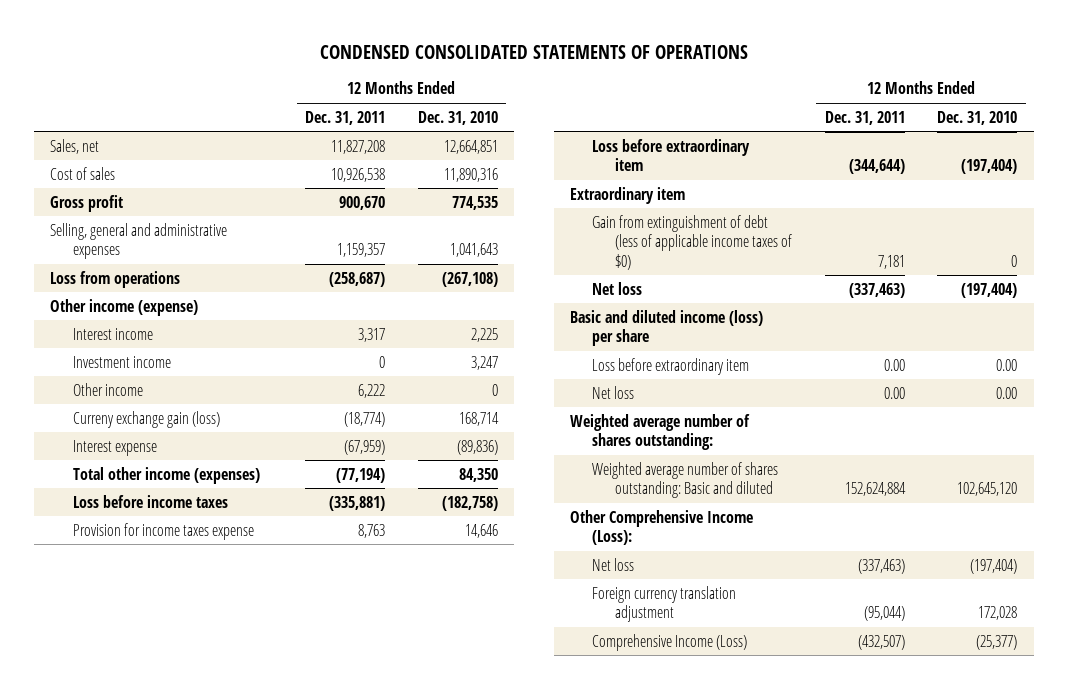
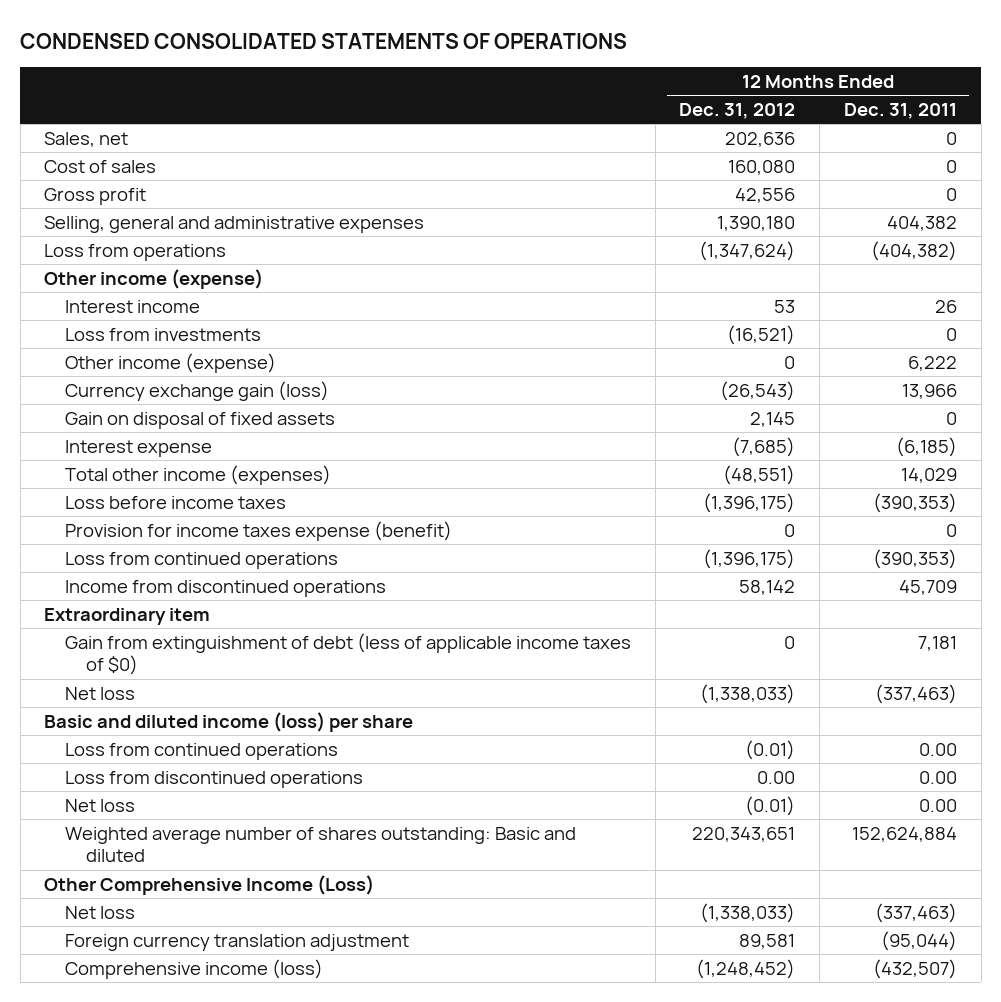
[417,110,498,125] Dec. 31, 2010 -> none
none -> [679,102,796,119] Dec. 31, 2012
[330,139,385,154] 11,827,208 -> [945,131,957,145] 0
[330,167,385,182] 10,926,538 -> [945,159,957,173] 0
[338,195,385,210] 900,670 -> [945,187,957,201] 0
[336,243,385,258] 1,159,357 -> [886,215,957,231] 404,382
[328,271,385,287] (258,687) -> [870,240,957,261] (404,382)
[72,355,171,368] Investment income -> none
[592,138,751,172] Loss before extraordinary item -> none
[357,327,385,342] 3,317 -> [934,299,957,313] 26
none -> [65,327,262,341] Loss from investments
[72,382,143,396] Other income -> [65,352,277,373] Other income (expense)
[72,410,220,428] Curreny exchange gain (loss) -> [65,380,330,401] Currency exchange gain (loss)
[343,411,385,427] (18,774) -> [901,383,957,399] 13,966
none -> [65,411,336,429] Gain on disposal of fixed assets
[343,439,385,455] (67,959) -> [895,436,957,457] (6,185)
[335,467,385,483] (77,194) -> [900,467,957,483] 14,029
[328,495,385,511] (335,881) -> [872,492,957,513] (390,353)
[72,522,254,540] Provision for income taxes expense -> [65,520,453,541] Provision for income taxes expense (benefit)
[357,523,385,538] 8,763 -> [945,523,957,537] 0
none -> [65,551,339,569] Loss from continued operations
none -> [65,579,387,597] Income from discontinued operations
[592,357,750,375] Loss before extraordinary item -> none
none -> [65,742,339,760] Loss from continued operations
none -> [65,770,364,788] Loss from discontinued operations
[570,413,751,451] Weighted average number of shares outstanding: -> none
[570,509,754,546] Other Comprehensive Income (Loss): -> [44,874,375,895] Other Comprehensive Income (Loss)
[592,633,748,651] Comprehensive Income (Loss) -> [65,958,324,979] Comprehensive income (loss)

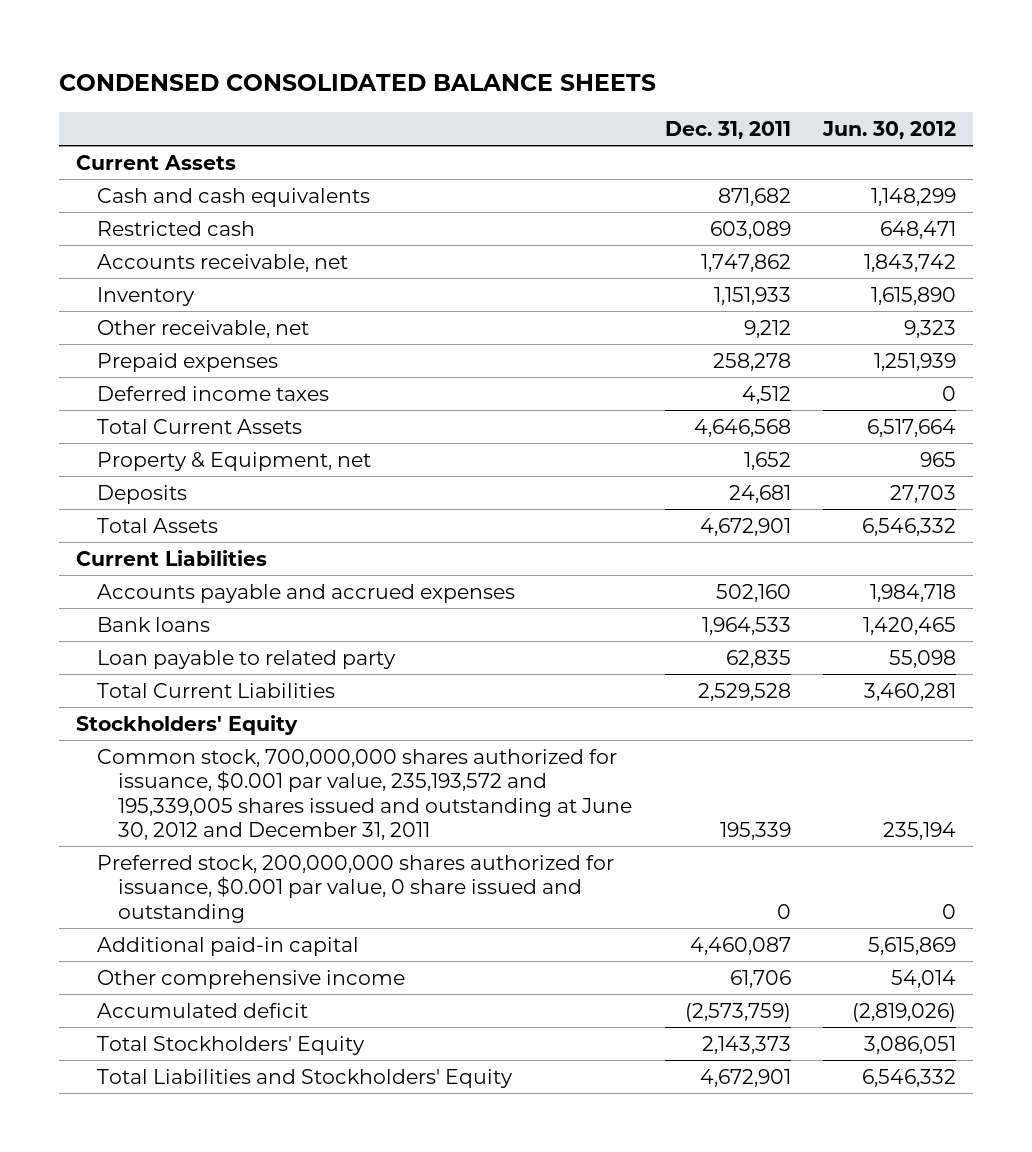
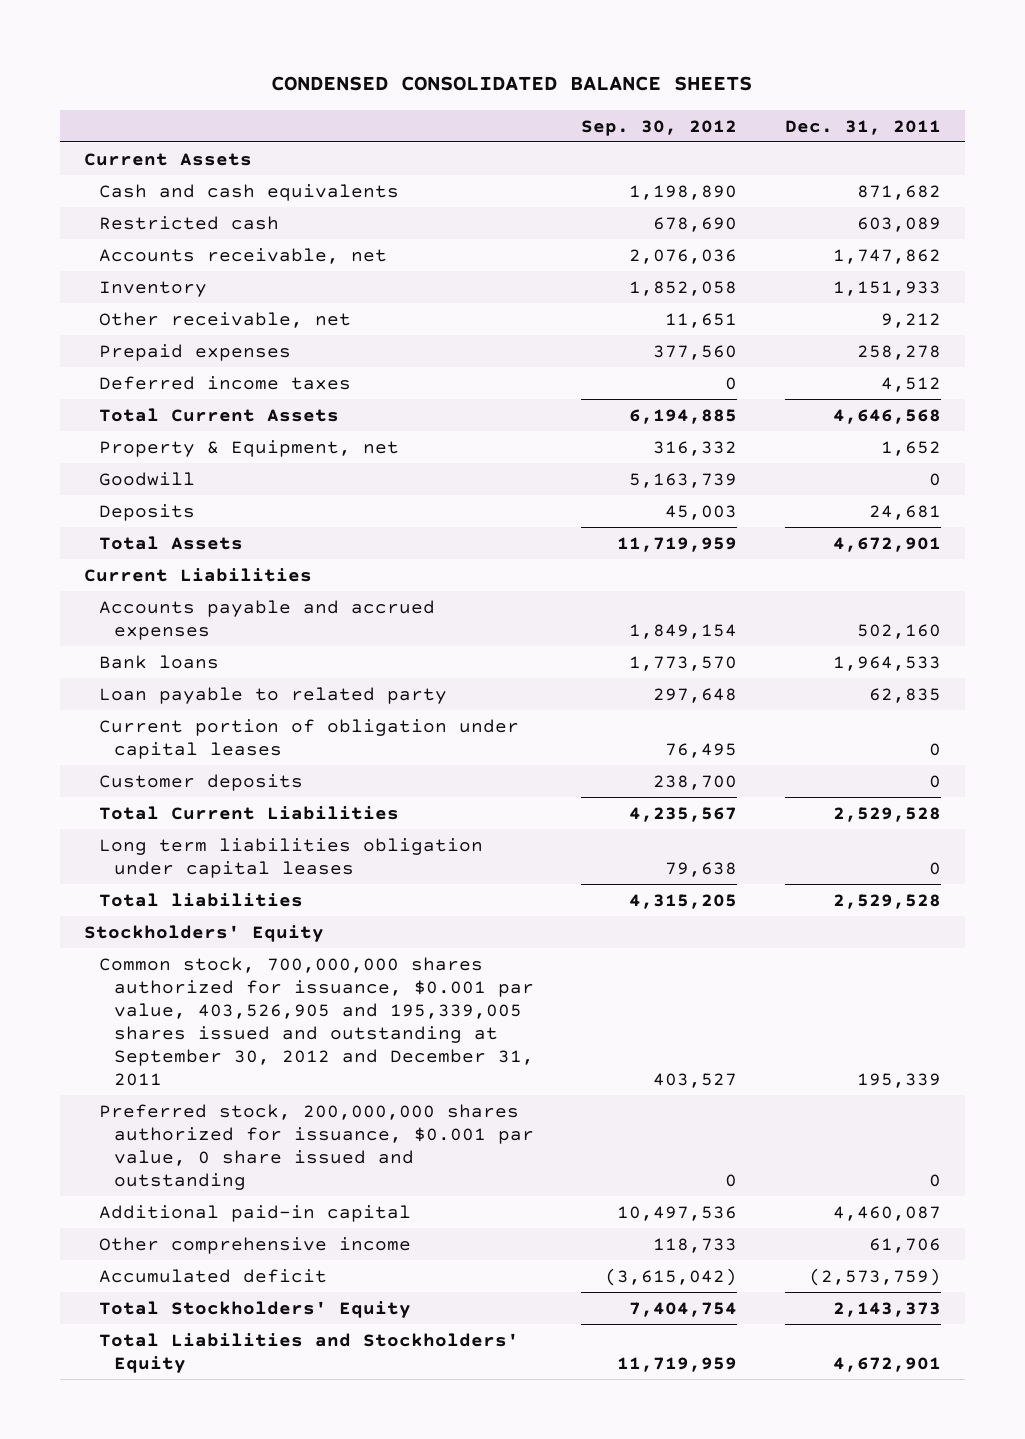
[822,120,957,139] Jun. 30, 2012 -> none
none -> [581,119,738,136] Sep. 30, 2012
none -> [98,471,195,486] Goodwill
none -> [98,718,519,759] Current portion of obligation under capital leases
none -> [98,773,303,791] Customer deposits
none -> [98,837,483,878] Long term liabilities obligation under capital leases
none -> [98,892,303,907] Total liabilities
[96,748,632,840] Common stock, 700,000,000 shares authorized for issuance, $0.001 par value, 235,193,572 and 195,339,005 shares issued and outstanding at June 30, 2012 and December 31, 2011 -> [98,956,534,1086] Common stock, 700,000,000 shares authorized for issuance, $0.001 par value, 403,526,905 and 195,339,005 shares issued and outstanding at September 30, 2012 and December 31, 2011

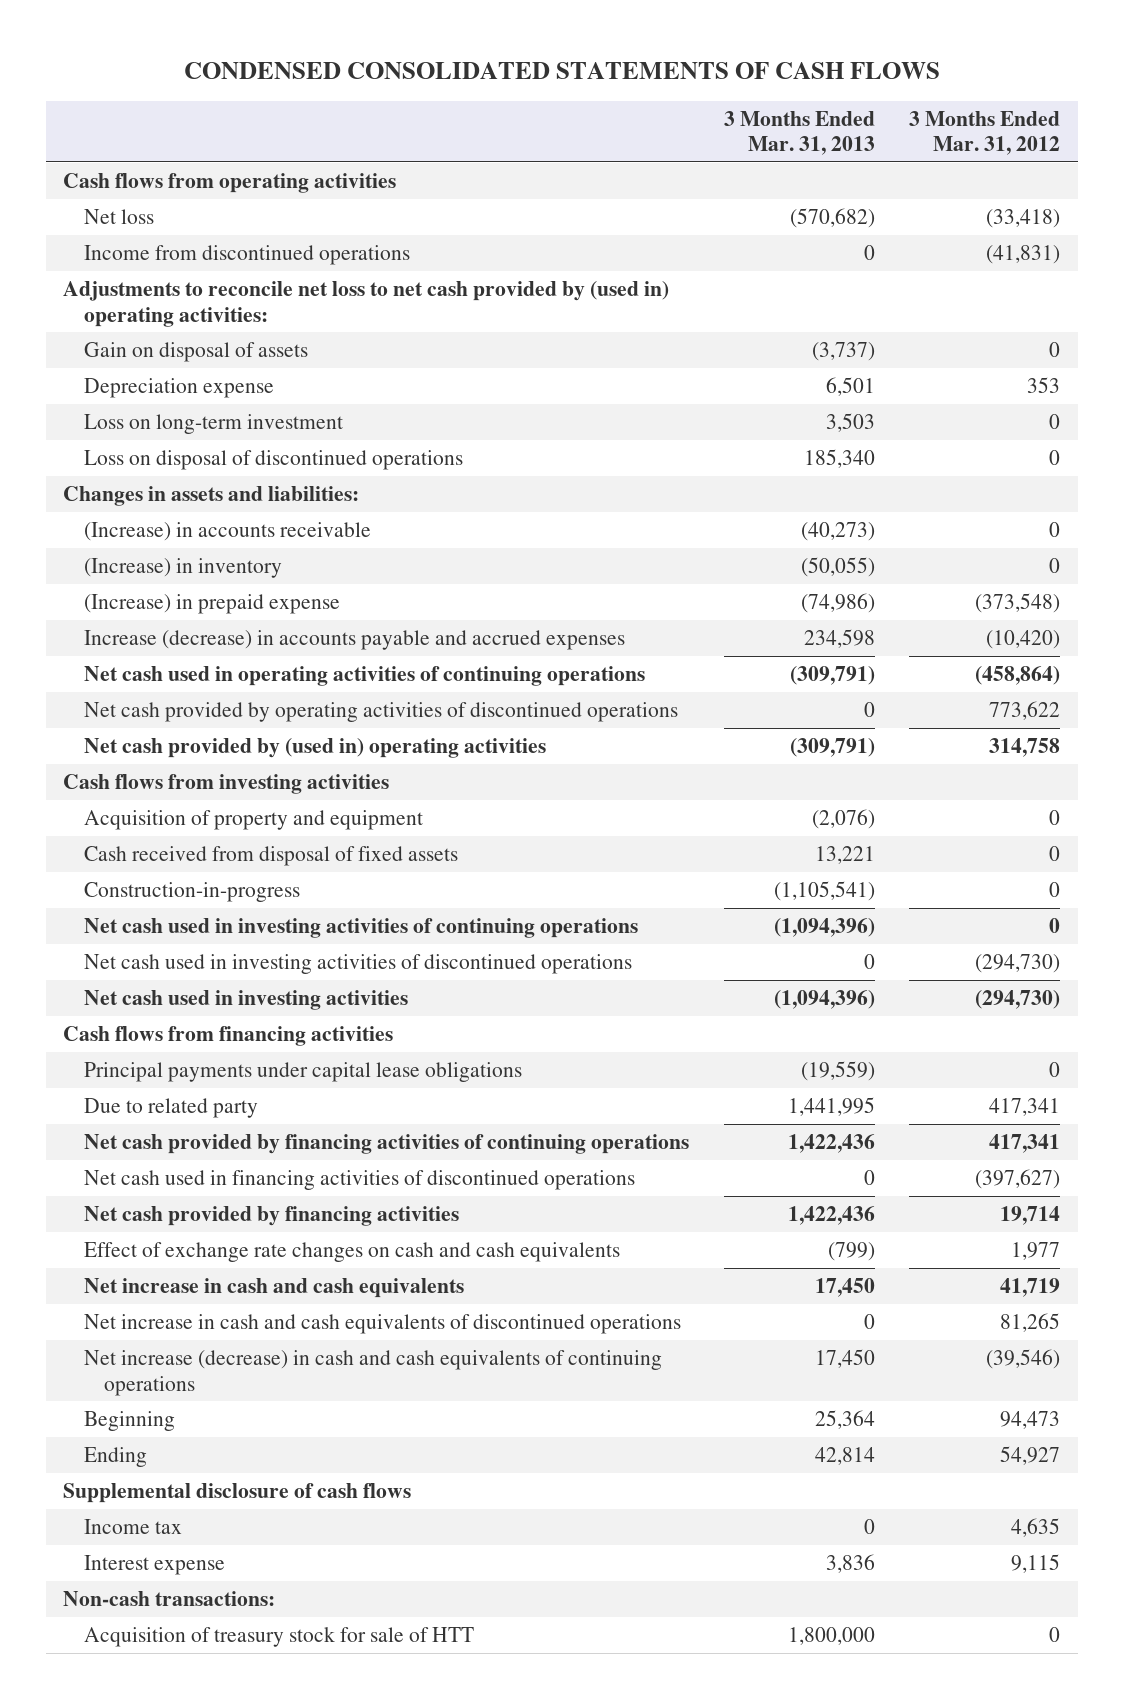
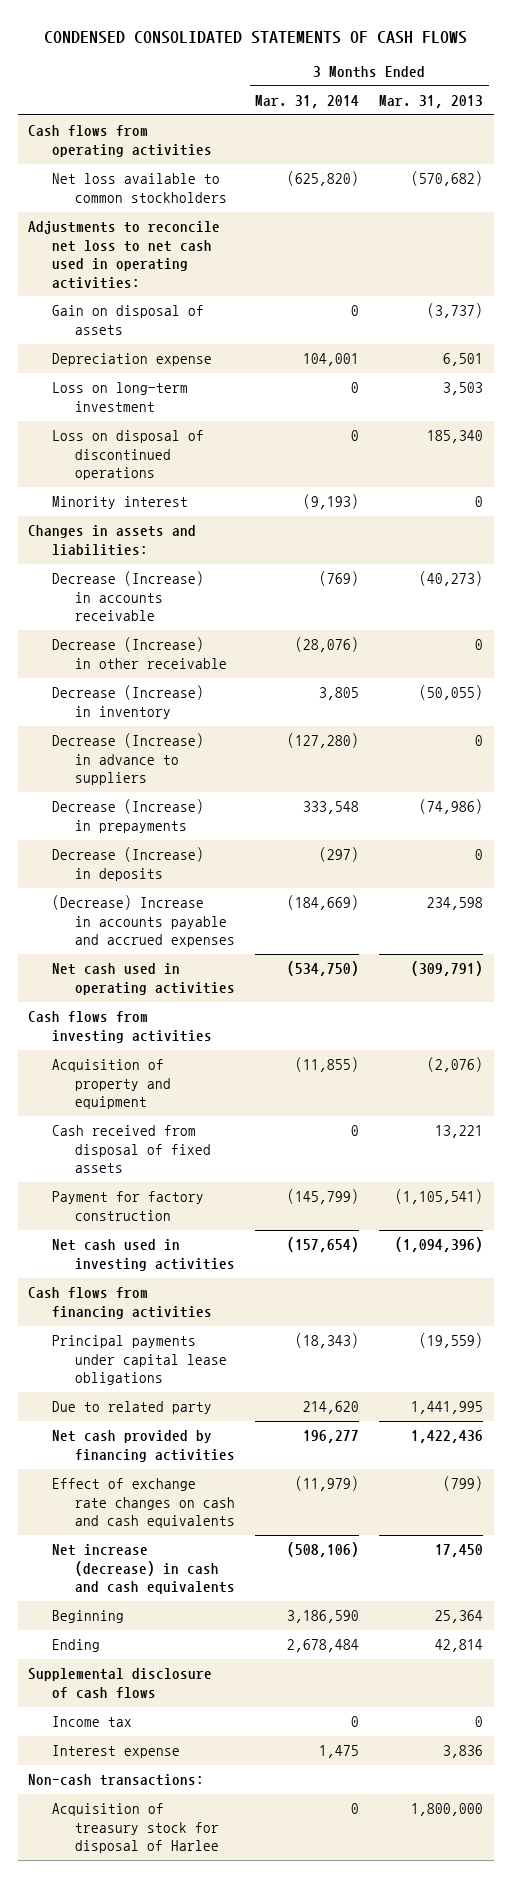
[909,110,1061,156] 3 Months Ended Mar. 31, 2012 -> none
none -> [255,95,360,109] Mar. 31, 2014
[83,244,410,265] Income from discontinued operations -> none
[83,208,154,224] Net loss -> [51,173,228,203] Net loss available to common stockholders
[63,280,670,327] Adjustments to reconcile net loss to net cash provided by (used in) operating activities: -> [28,221,221,289] Adjustments to reconcile net loss to net cash used in operating activities:
none -> [51,496,188,510] Minority interest
[83,665,645,686] Net cash used in operating activities of continuing operations -> none
[83,701,678,722] Net cash provided by operating activities of discontinued operations -> none
[83,521,371,541] (Increase) in accounts receivable -> [51,571,204,622] Decrease (Increase) in accounts receivable
none -> [51,637,228,669] Decrease (Increase) in other receivable
[83,557,282,578] (Increase) in inventory -> [51,685,204,719] Decrease (Increase) in inventory
none -> [51,733,204,786] Decrease (Increase) in advance to suppliers
[83,593,340,614] (Increase) in prepaid expense -> [51,799,204,833] Decrease (Increase) in prepayments
none -> [51,847,204,881] Decrease (Increase) in deposits
[83,629,625,650] Increase (decrease) in accounts payable and accrued expenses -> [51,895,236,948] (Decrease) Increase in accounts payable and accrued expenses
[83,737,546,758] Net cash provided by (used in) operating activities -> [51,963,236,995] Net cash used in operating activities
[83,917,638,938] Net cash used in investing activities of continuing operations -> none
[83,953,632,974] Net cash used in investing activities of discontinued operations -> none
[83,881,300,902] Construction-in-progress -> [51,1191,204,1221] Payment for factory construction
[83,1133,689,1154] Net cash provided by financing activities of continuing operations -> none
[83,1169,635,1190] Net cash used in financing activities of discontinued operations -> none
[83,1313,681,1334] Net increase in cash and cash equivalents of discontinued operations -> none
[83,1349,662,1396] Net increase (decrease) in cash and cash equivalents of continuing operations -> none
[83,1277,464,1298] Net increase in cash and cash equivalents -> [51,1544,236,1595] Net increase (decrease) in cash and cash equivalents
[83,1626,474,1647] Acquisition of treasury stock for sale of HTT -> [51,1803,220,1854] Acquisition of treasury stock for disposal of Harlee

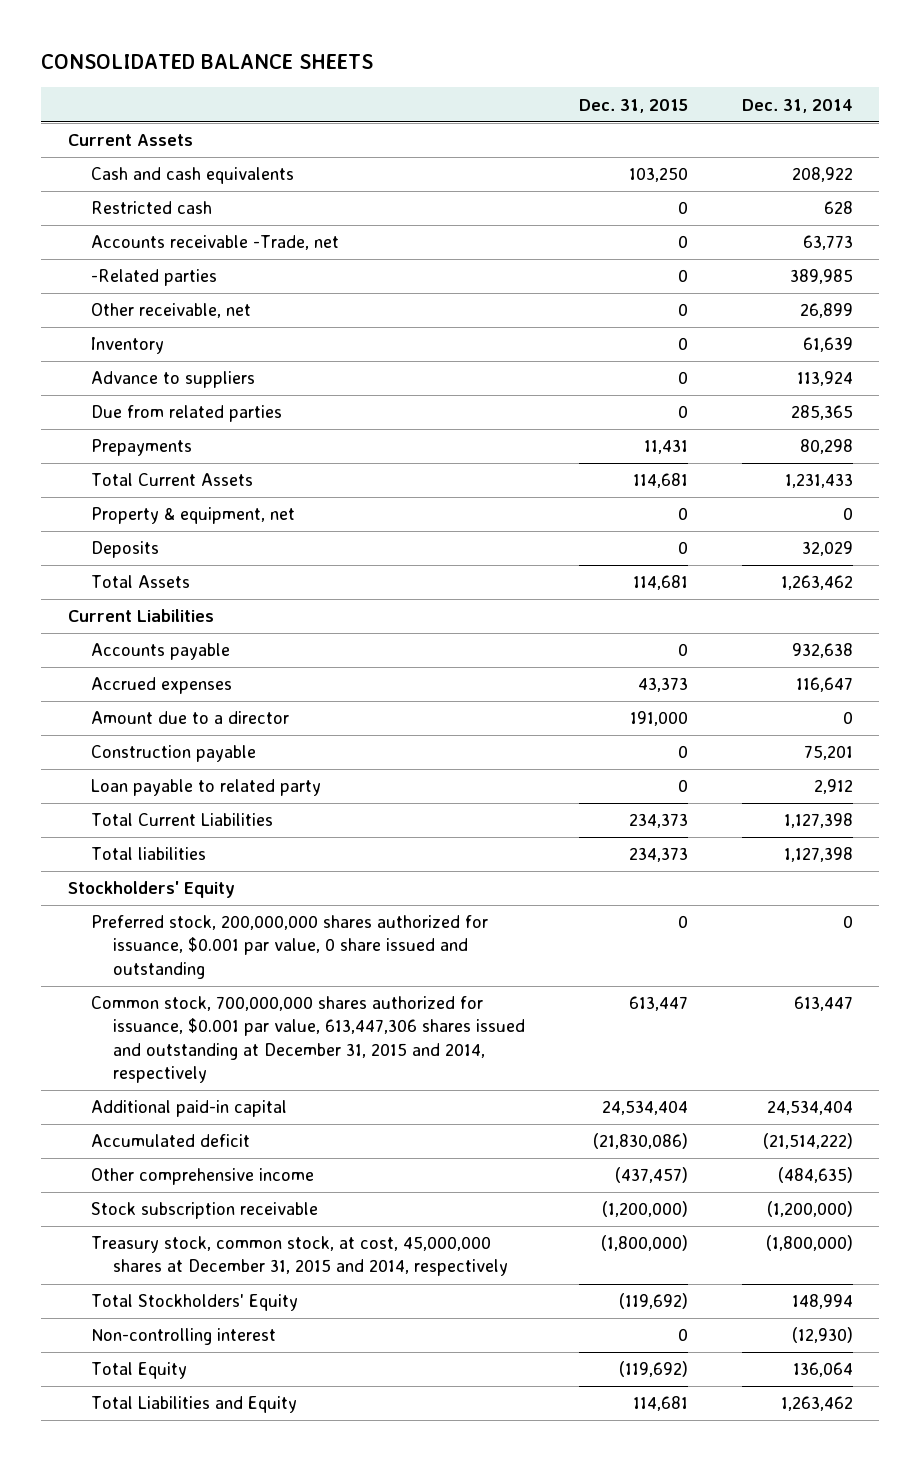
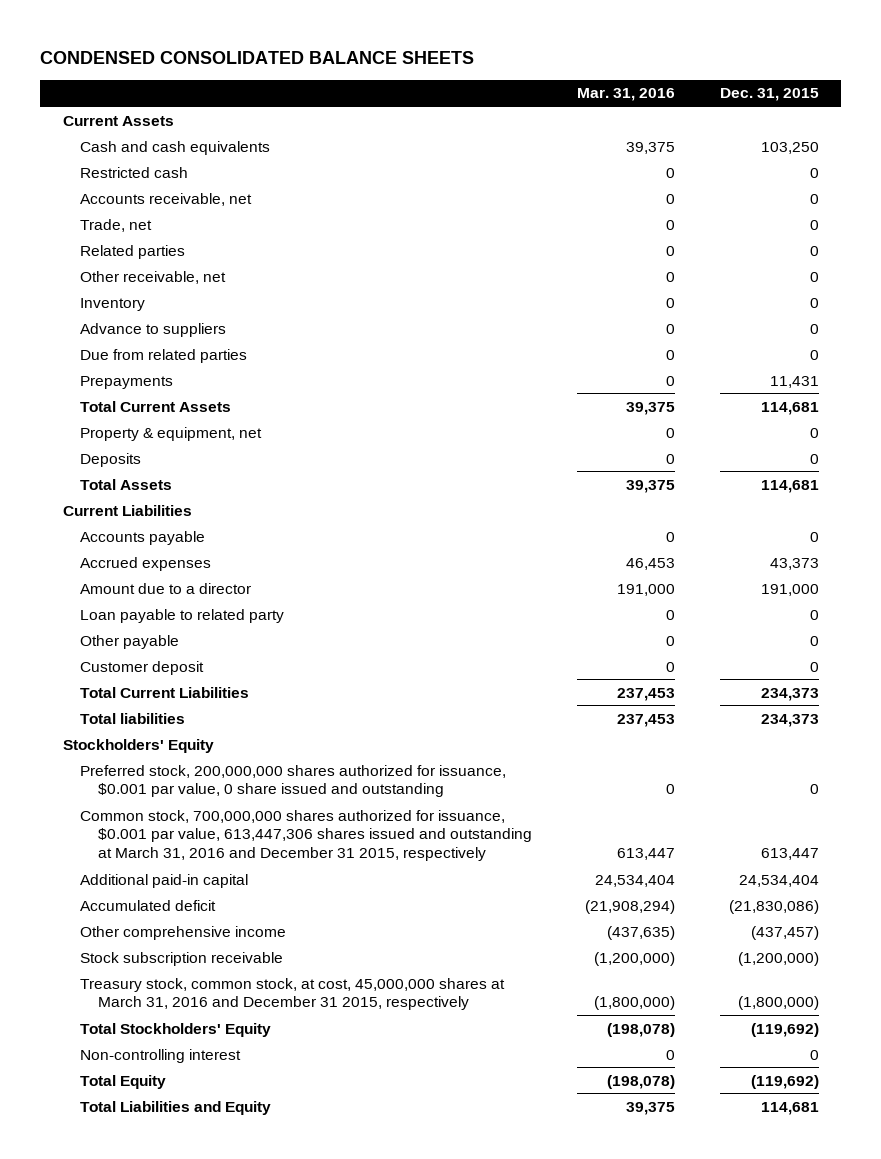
[41,54,374,70] CONSOLIDATED BALANCE SHEETS -> [40,51,475,65] CONDENSED CONSOLIDATED BALANCE SHEETS
[741,98,853,113] Dec. 31, 2014 -> none
none -> [576,88,675,102] Mar. 31, 2016
[90,235,339,251] Accounts receivable -Trade, net -> [80,192,253,206] Accounts receivable, net
none -> [80,218,153,232] Trade, net
[90,269,217,287] -Related parties -> [80,244,186,259] Related parties
[90,745,256,763] Construction payable -> none
none -> [80,634,180,649] Other payable
none -> [80,660,205,675] Customer deposit
[90,996,526,1083] Common stock, 700,000,000 shares authorized for issuance, $0.001 par value, 613,447,306 shares issued and outstanding at December 31, 2015 and 2014, respectively -> [80,809,532,862] Common stock, 700,000,000 shares authorized for issuance, $0.001 par value, 613,447,306 shares issued and outstanding at March 31, 2016 and December 31 2015, respectively
[90,1236,509,1277] Treasury stock, common stock, at cost, 45,000,000 shares at December 31, 2015 and 2014, respectively -> [80,977,506,1011] Treasury stock, common stock, at cost, 45,000,000 shares at March 31, 2016 and December 31 2015, respectively

